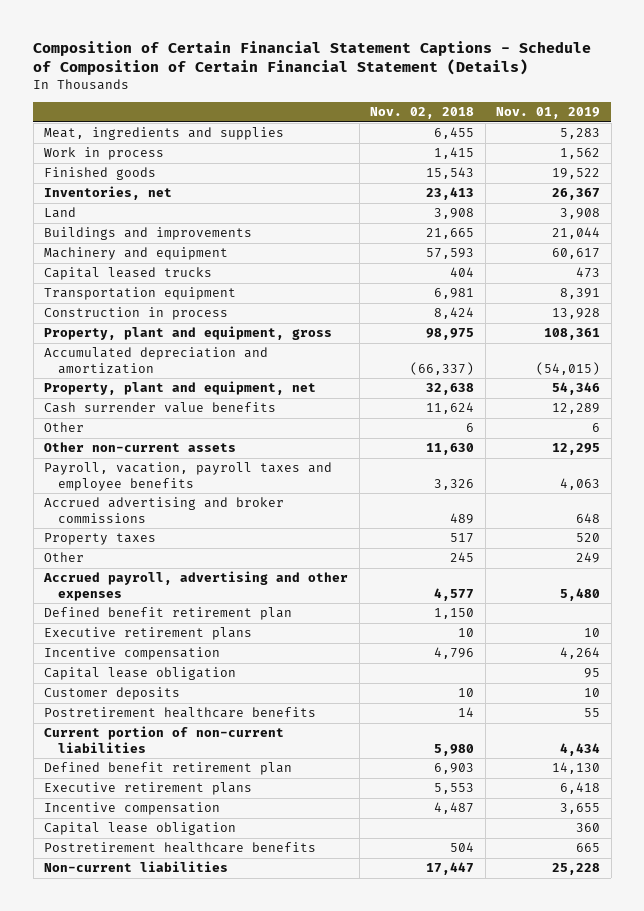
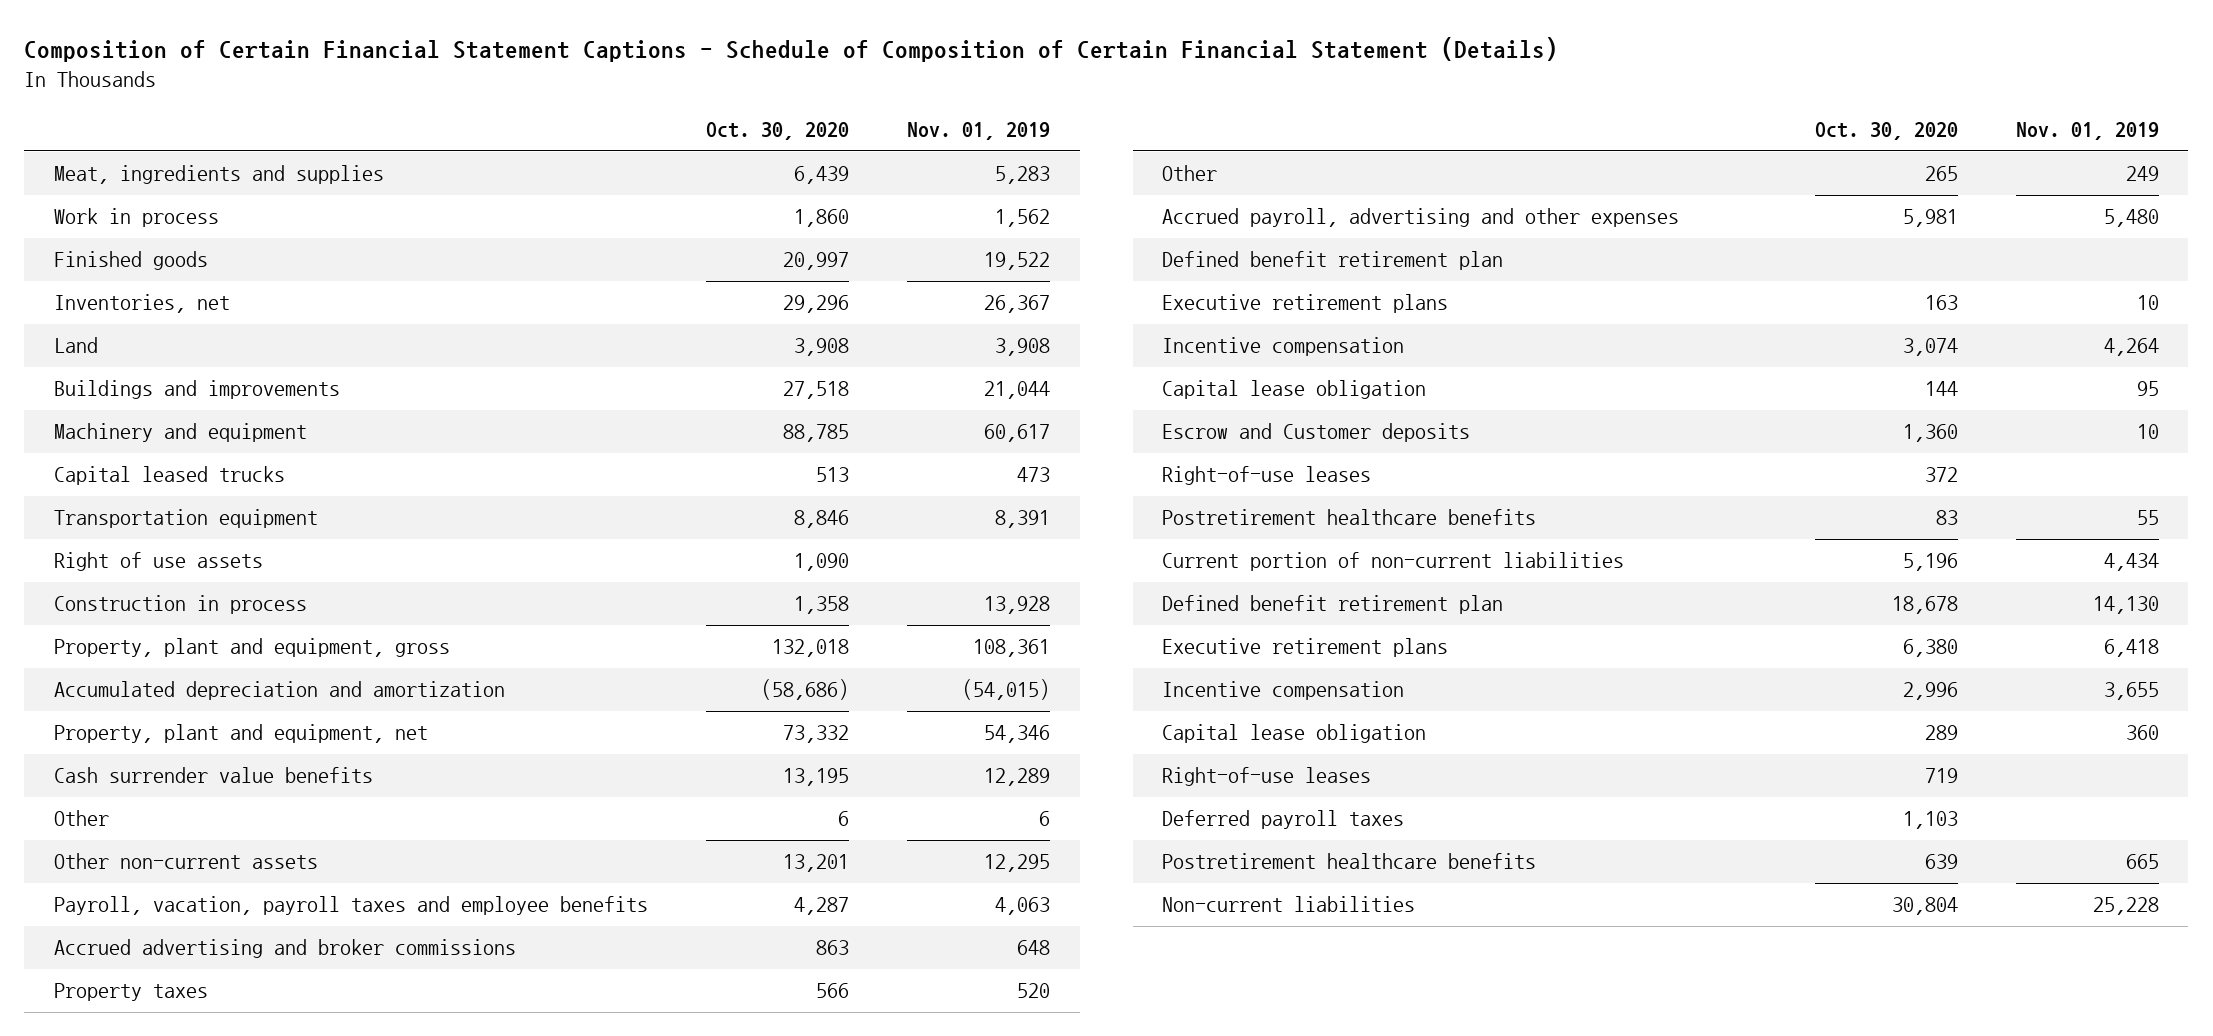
[370,107,475,120] Nov. 02, 2018 -> none
none -> [705,121,849,140] Oct. 30, 2020
none -> [53,552,263,572] Right of use assets
[44,687,181,701] Customer deposits -> [1162,423,1471,443] Escrow and Customer deposits
none -> [1162,466,1372,486] Right-of-use leases
none -> [1162,767,1372,787] Right-of-use leases
none -> [1162,810,1405,830] Deferred payroll taxes

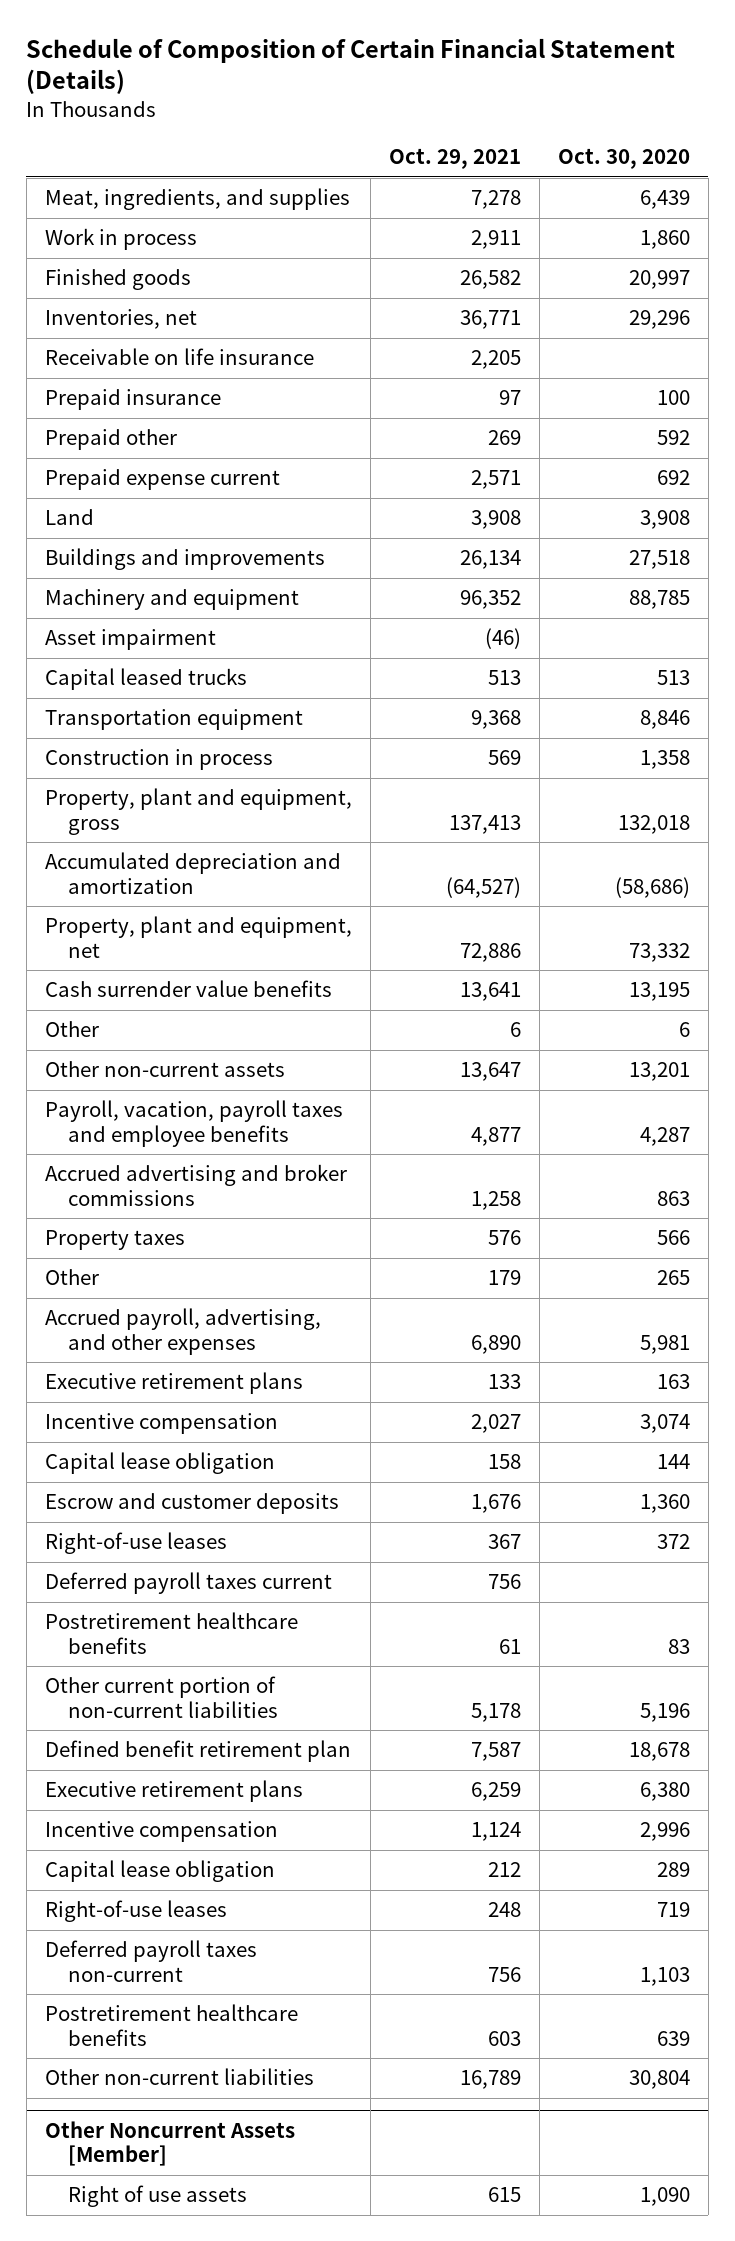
[24,37,1559,63] Composition of Certain Financial Statement Captions - Schedule of Composition of Certain Financial Statement (Details) -> [26,37,676,95] Schedule of Composition of Certain Financial Statement (Details)
[907,121,1051,140] Nov. 01, 2019 -> none
none -> [388,148,521,170] Oct. 29, 2021
[53,165,384,185] Meat, ingredients and supplies -> [44,188,350,211] Meat, ingredients, and supplies
none -> [44,348,314,366] Receivable on life insurance
none -> [44,389,221,411] Prepaid insurance
none -> [44,429,177,451] Prepaid other
none -> [44,469,280,491] Prepaid expense current
none -> [44,629,216,651] Asset impairment
[53,552,263,572] Right of use assets -> none
[1162,251,1504,271] Defined benefit retirement plan -> none
[1162,208,1680,228] Accrued payroll, advertising and other expenses -> [44,1308,321,1355] Accrued payroll, advertising, and other expenses
[1162,423,1471,443] Escrow and Customer deposits -> [44,1493,339,1515] Escrow and customer deposits
none -> [44,1572,332,1595] Deferred payroll taxes current
[1162,552,1625,572] Current portion of non-current liabilities -> [44,1676,278,1718] Other current portion of non-current liabilities
[1162,810,1405,830] Deferred payroll taxes -> [44,1940,257,1982] Deferred payroll taxes non-current
[1162,896,1416,913] Non-current liabilities -> [44,2068,314,2086] Other non-current liabilities
none -> [44,2120,295,2167] Other Noncurrent Assets [Member]
none -> [67,2185,247,2208] Right of use assets

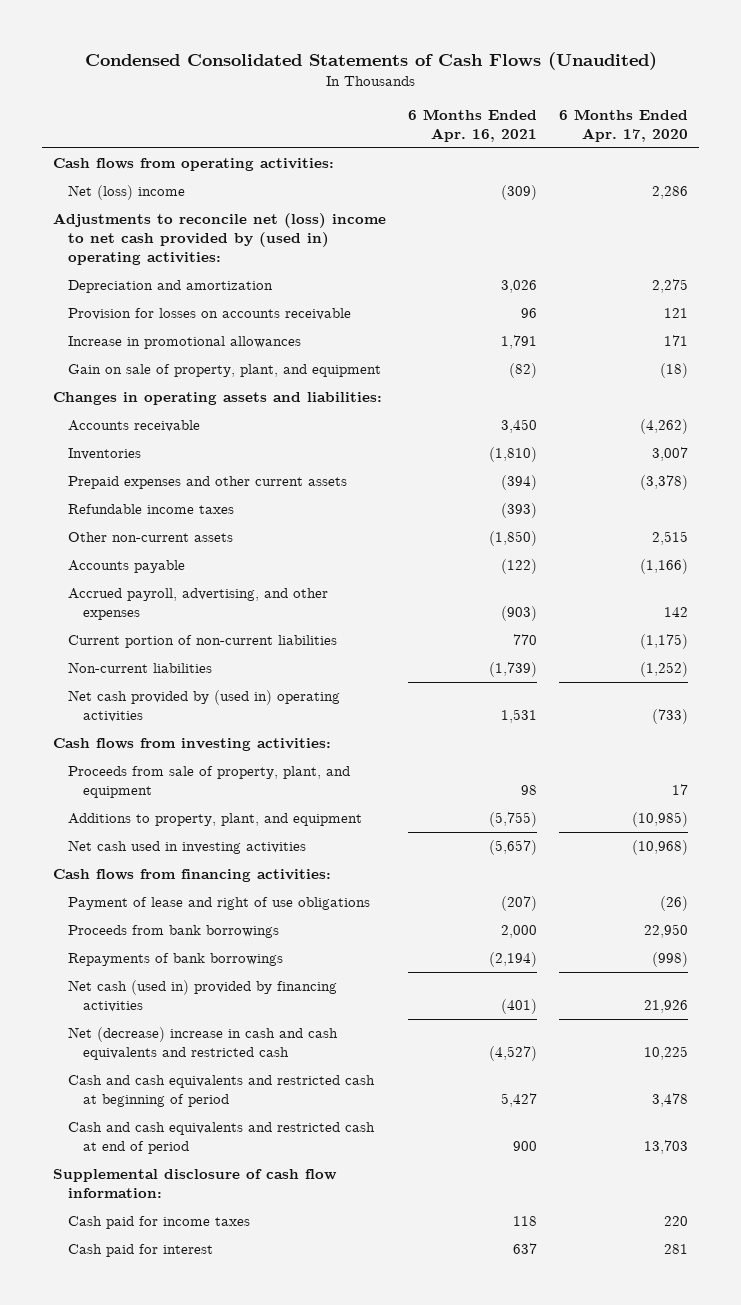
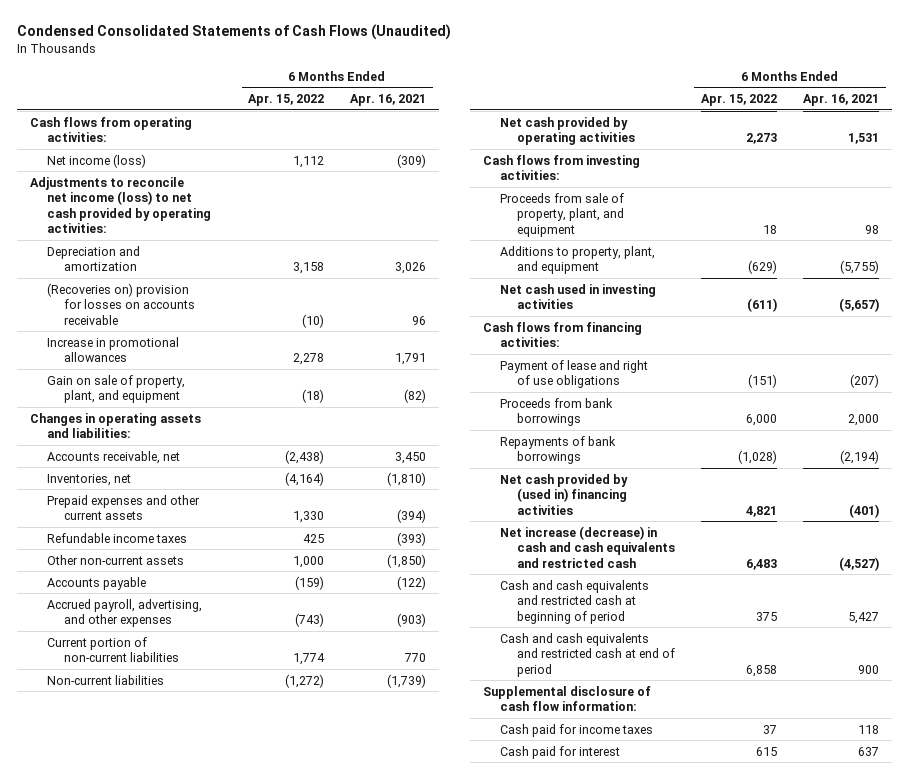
[559,109,689,142] 6 Months Ended Apr. 17, 2020 -> none
none -> [248,93,325,106] Apr. 15, 2022
[68,185,186,201] Net (loss) income -> [47,153,147,168] Net income (loss)
[53,213,387,266] Adjustments to reconcile net (loss) income to net cash provided by (used in) operating activities: -> [30,176,212,234] Adjustments to reconcile net income (loss) to net cash provided by operating activities:
[68,308,352,321] Provision for losses on accounts receivable -> [47,282,196,325] (Recoveries on) provision for losses on accounts receivable
[68,420,201,433] Accounts receivable -> [47,450,181,464] Accounts receivable, net
[68,448,142,461] Inventories -> [47,473,132,486] Inventories, net
[68,690,341,723] Net cash provided by (used in) operating activities -> [499,116,635,146] Net cash provided by operating activities
[68,980,338,1013] Net cash (used in) provided by financing activities -> [499,473,628,515] Net cash provided by (used in) financing activities
[68,1027,339,1061] Net (decrease) increase in cash and cash equivalents and restricted cash -> [499,525,675,568] Net increase (decrease) in cash and cash equivalents and restricted cash

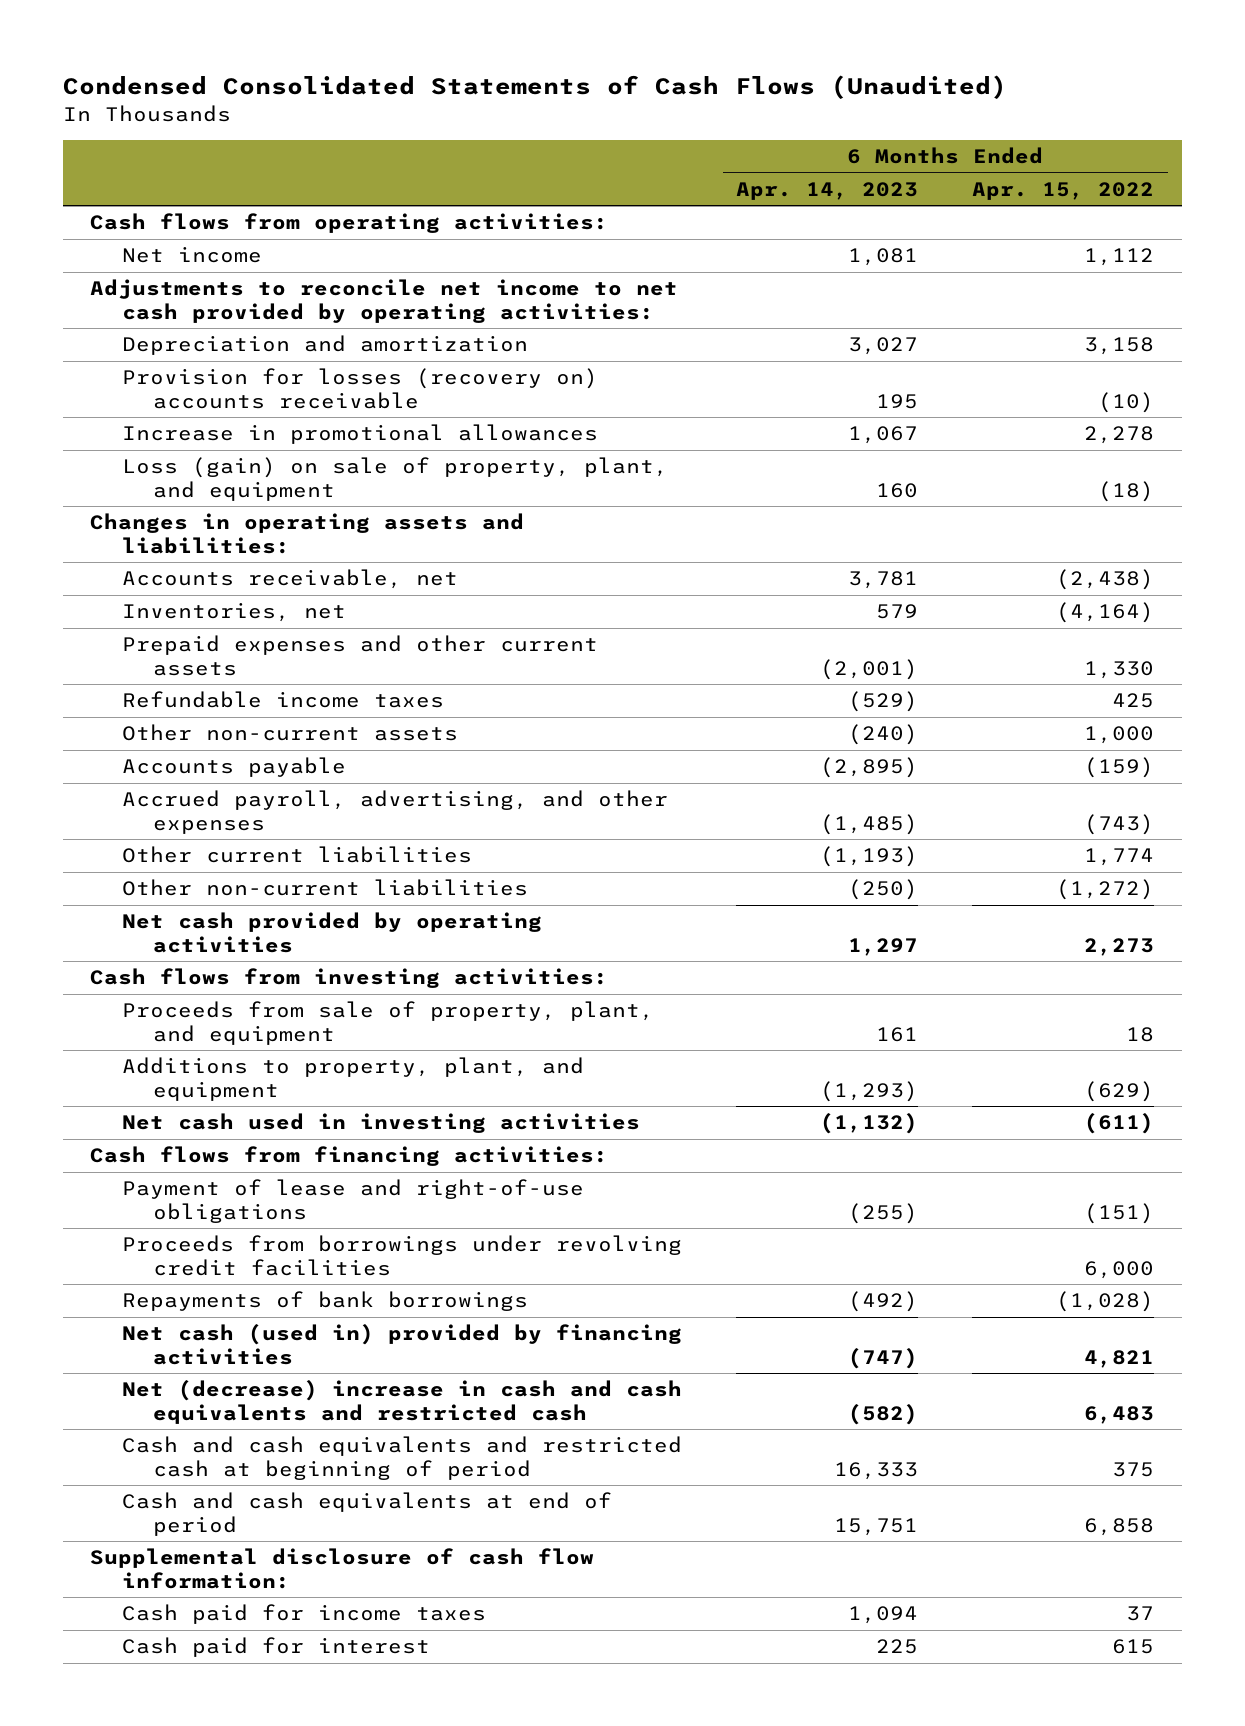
[350,93,427,106] Apr. 16, 2021 -> none
none -> [736,181,919,200] Apr. 14, 2023
[47,153,147,168] Net income (loss) -> [121,246,262,264] Net income
[30,176,212,234] Adjustments to reconcile net income (loss) to net cash provided by operating activities: -> [90,279,679,323] Adjustments to reconcile net income to net cash provided by operating activities:
[47,282,196,325] (Recoveries on) provision for losses on accounts receivable -> [121,368,598,409] Provision for losses (recovery on) accounts receivable
[47,374,186,404] Gain on sale of property, plant, and equipment -> [121,457,668,501] Loss (gain) on sale of property, plant, and equipment
[47,636,180,663] Current portion of non-current liabilities -> [121,846,472,864] Other current liabilities
[47,674,165,685] Non-current liabilities -> [121,879,528,897] Other non-current liabilities
[499,397,613,427] Proceeds from bank borrowings -> none
[499,359,648,389] Payment of lease and right of use obligations -> [121,1179,584,1223] Payment of lease and right-of-use obligations
none -> [121,1235,682,1276] Proceeds from borrowings under revolving credit facilities
[499,473,628,515] Net cash provided by (used in) financing activities -> [121,1324,682,1365] Net cash (used in) provided by financing activities
[499,525,675,568] Net increase (decrease) in cash and cash equivalents and restricted cash -> [121,1380,682,1424] Net (decrease) increase in cash and cash equivalents and restricted cash
[499,632,675,677] Cash and cash equivalents and restricted cash at end of period -> [121,1492,612,1536] Cash and cash equivalents at end of period

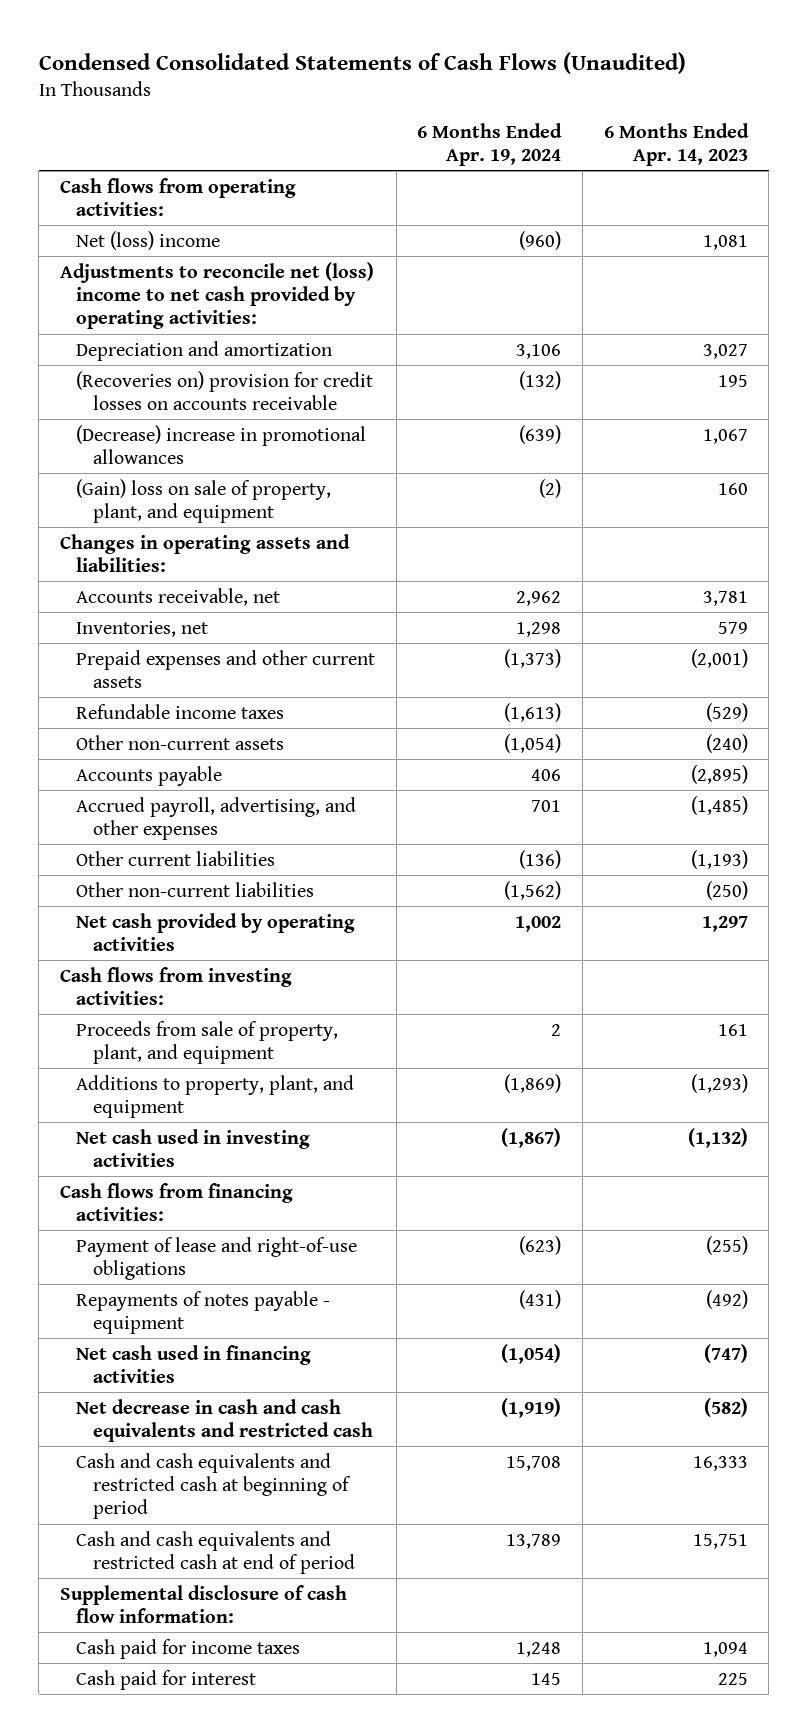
[972,181,1155,200] Apr. 15, 2022 -> none
none -> [417,122,563,167] 6 Months Ended Apr. 19, 2024
[121,246,262,264] Net income -> [76,230,221,250] Net (loss) income
[90,279,679,323] Adjustments to reconcile net income to net cash provided by operating activities: -> [59,261,374,330] Adjustments to reconcile net (loss) income to net cash provided by operating activities:
[121,368,598,409] Provision for losses (recovery on) accounts receivable -> [76,370,374,410] (Recoveries on) provision for credit losses on accounts receivable
[121,424,598,445] Increase in promotional allowances -> [76,424,367,464] (Decrease) increase in promotional allowances
[121,457,668,501] Loss (gain) on sale of property, plant, and equipment -> [76,478,332,523] (Gain) loss on sale of property, plant, and equipment
[121,1235,682,1276] Proceeds from borrowings under revolving credit facilities -> none
[121,1291,528,1312] Repayments of bank borrowings -> [76,1290,331,1334] Repayments of notes payable - equipment
[121,1324,682,1365] Net cash (used in) provided by financing activities -> [76,1344,312,1383] Net cash used in financing activities
[121,1380,682,1424] Net (decrease) increase in cash and cash equivalents and restricted cash -> [76,1398,373,1442] Net decrease in cash and cash equivalents and restricted cash
[121,1492,612,1536] Cash and cash equivalents at end of period -> [76,1530,355,1574] Cash and cash equivalents and restricted cash at end of period

